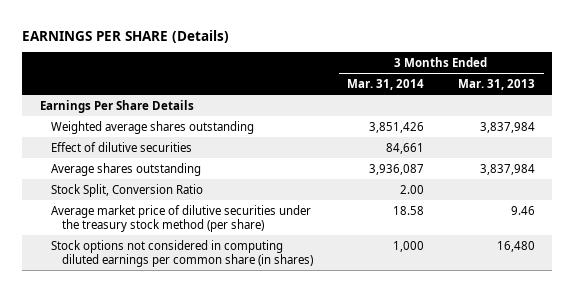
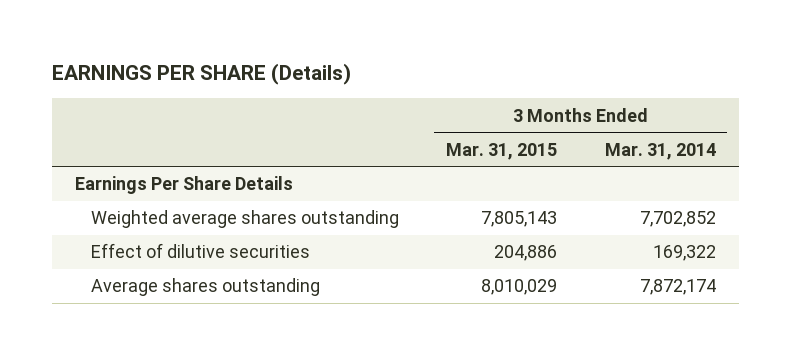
[458,79,536,91] Mar. 31, 2013 -> none
none -> [446,142,558,160] Mar. 31, 2015
[50,183,203,197] Stock Split, Conversion Ratio -> none
[50,204,311,232] Average market price of dilutive securities under the treasury stock method (per share) -> none
[50,239,314,267] Stock options not considered in computing diluted earnings per common share (in shares) -> none
[369,121,425,133] 3,851,426 -> [639,211,716,228] 7,702,852
[386,142,425,154] 84,661 -> [652,245,716,262] 169,322
[369,163,425,175] 3,936,087 -> [639,279,716,296] 7,872,174

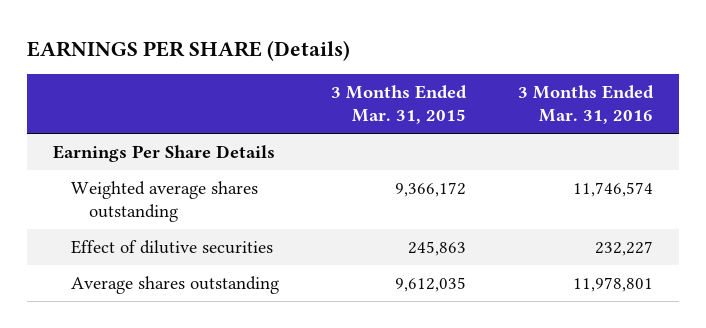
[604,142,716,160] Mar. 31, 2014 -> none
none -> [518,85,655,125] 3 Months Ended Mar. 31, 2016
[481,211,558,228] 7,805,143 -> [395,181,467,197] 9,366,172
[494,245,558,262] 204,886 -> [408,240,467,256] 245,863
[481,279,558,296] 8,010,029 -> [395,276,467,292] 9,612,035

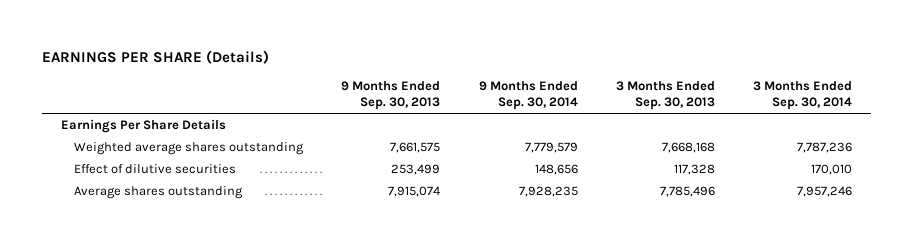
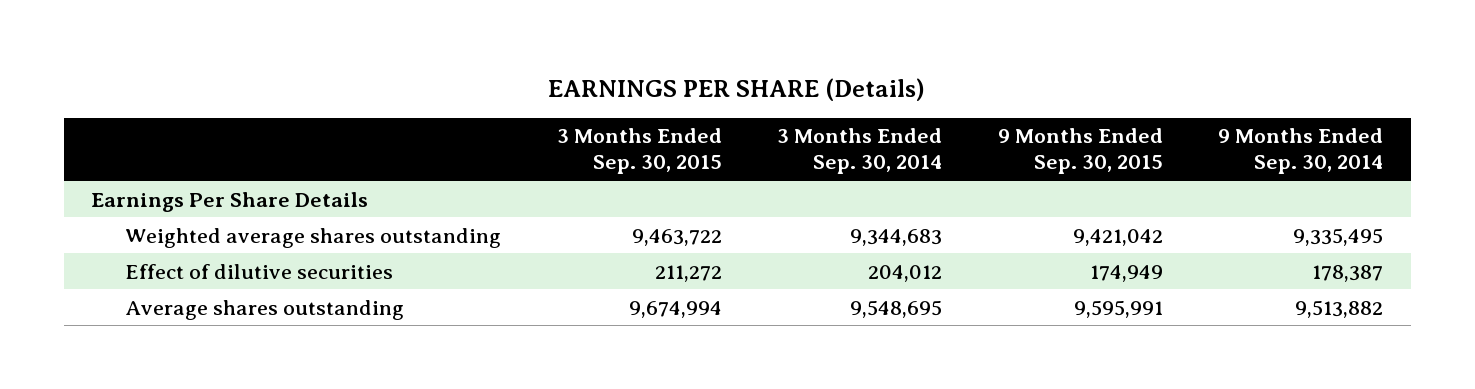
[341,81,441,111] 9 Months Ended Sep. 30, 2013 -> none
[615,81,715,111] 3 Months Ended Sep. 30, 2013 -> none
none -> [556,128,722,175] 3 Months Ended Sep. 30, 2015
none -> [997,128,1163,175] 9 Months Ended Sep. 30, 2015
[524,142,578,154] 7,779,579 -> [1293,227,1384,246] 9,335,495
[797,142,853,154] 7,787,236 -> [850,228,943,246] 9,344,683
[534,164,578,176] 148,656 -> [1312,264,1384,282] 178,387
[811,164,853,176] 170,010 -> [868,264,943,282] 204,012
[518,186,578,198] 7,928,235 -> [1295,299,1384,318] 9,513,882
[797,186,853,198] 7,957,246 -> [850,299,943,318] 9,548,695

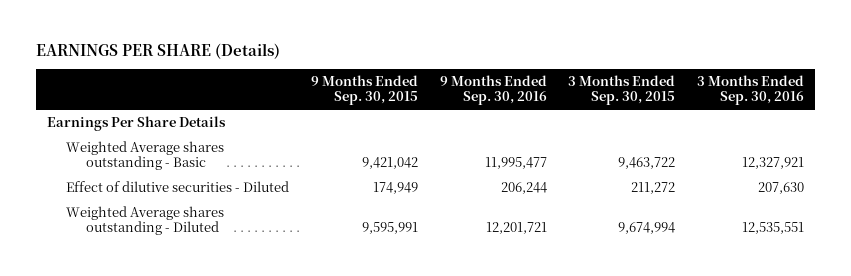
[777,128,943,175] 3 Months Ended Sep. 30, 2014 -> none
[1218,128,1384,175] 9 Months Ended Sep. 30, 2014 -> none
none -> [439,75,547,106] 9 Months Ended Sep. 30, 2016
none -> [696,75,804,106] 3 Months Ended Sep. 30, 2016
[125,227,502,248] Weighted average shares outstanding -> [66,141,225,171] Weighted Average shares outstanding - Basic
[125,263,394,279] Effect of dilutive securities -> [66,181,290,193] Effect of dilutive securities - Diluted
[125,299,405,320] Average shares outstanding -> [66,206,225,236] Weighted Average shares outstanding - Diluted

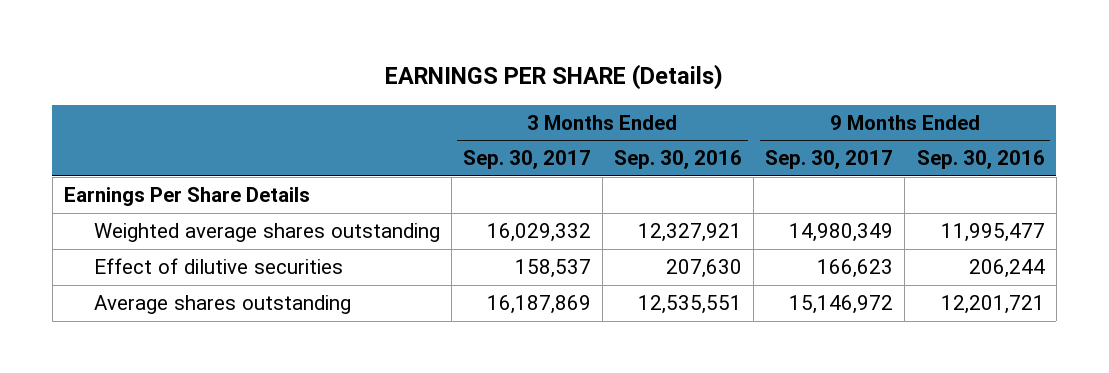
[310,75,418,106] 9 Months Ended Sep. 30, 2015 -> none
[568,75,676,106] 3 Months Ended Sep. 30, 2015 -> none
none -> [462,150,591,170] Sep. 30, 2017
none -> [765,150,894,170] Sep. 30, 2017
[66,141,225,171] Weighted Average shares outstanding - Basic -> [93,223,440,243] Weighted average shares outstanding
[66,181,290,193] Effect of dilutive securities - Diluted -> [93,258,343,275] Effect of dilutive securities
[66,206,225,236] Weighted Average shares outstanding - Diluted -> [93,295,351,315] Average shares outstanding

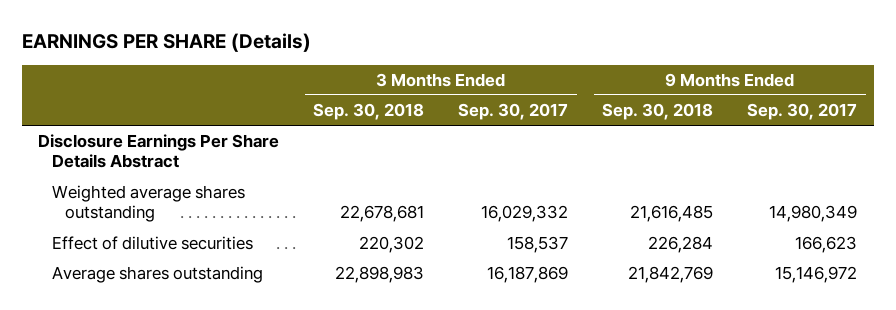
[614,150,743,170] Sep. 30, 2016 -> none
[916,150,1045,170] Sep. 30, 2016 -> none
none -> [313,103,425,121] Sep. 30, 2018
none -> [602,103,714,121] Sep. 30, 2018
[64,187,311,207] Earnings Per Share Details -> [38,134,280,169] Disclosure Earnings Per Share Details Abstract

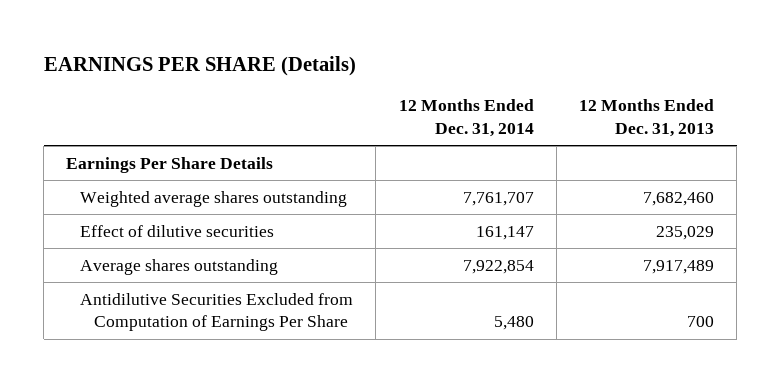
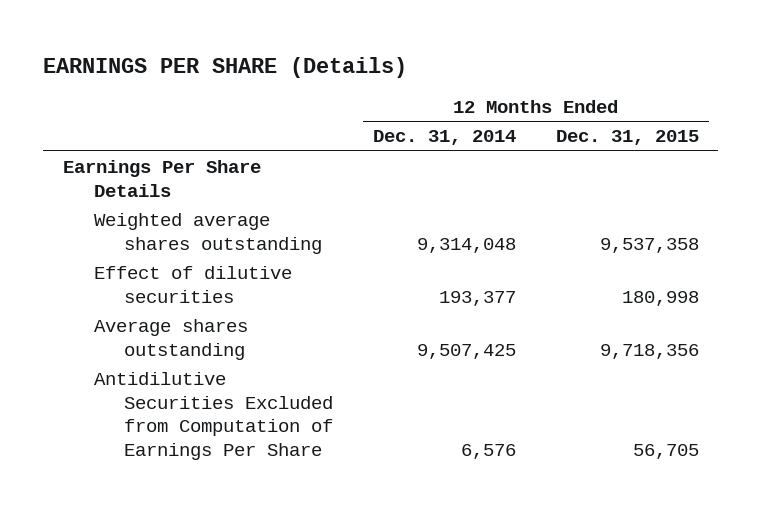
[579,99,715,138] 12 Months Ended Dec. 31, 2013 -> none
none -> [555,130,699,146] Dec. 31, 2015
[462,191,534,206] 7,761,707 -> [416,237,516,253] 9,314,048
[475,225,534,240] 161,147 -> [438,290,516,306] 193,377
[462,259,534,274] 7,922,854 -> [416,343,516,359] 9,507,425
[493,316,534,331] 5,480 -> [460,443,516,459] 6,576

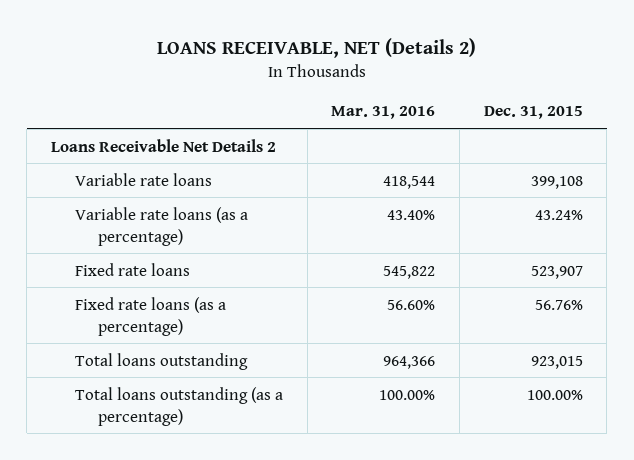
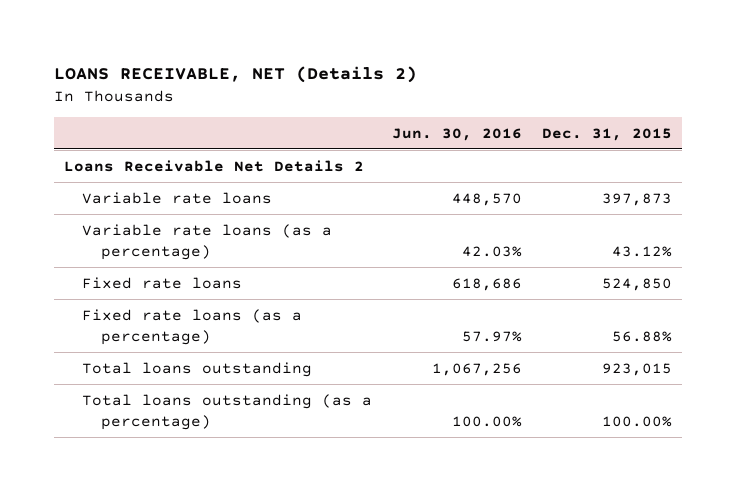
[331,106,436,120] Mar. 31, 2016 -> none
none -> [391,127,522,141] Jun. 30, 2016
[530,175,583,189] 399,108 -> [601,192,672,206] 397,873
[534,209,583,220] 43.24% -> [611,245,672,257] 43.12%
[530,265,583,279] 523,907 -> [601,277,672,291] 524,850
[534,299,583,310] 56.76% -> [611,330,672,342] 56.88%

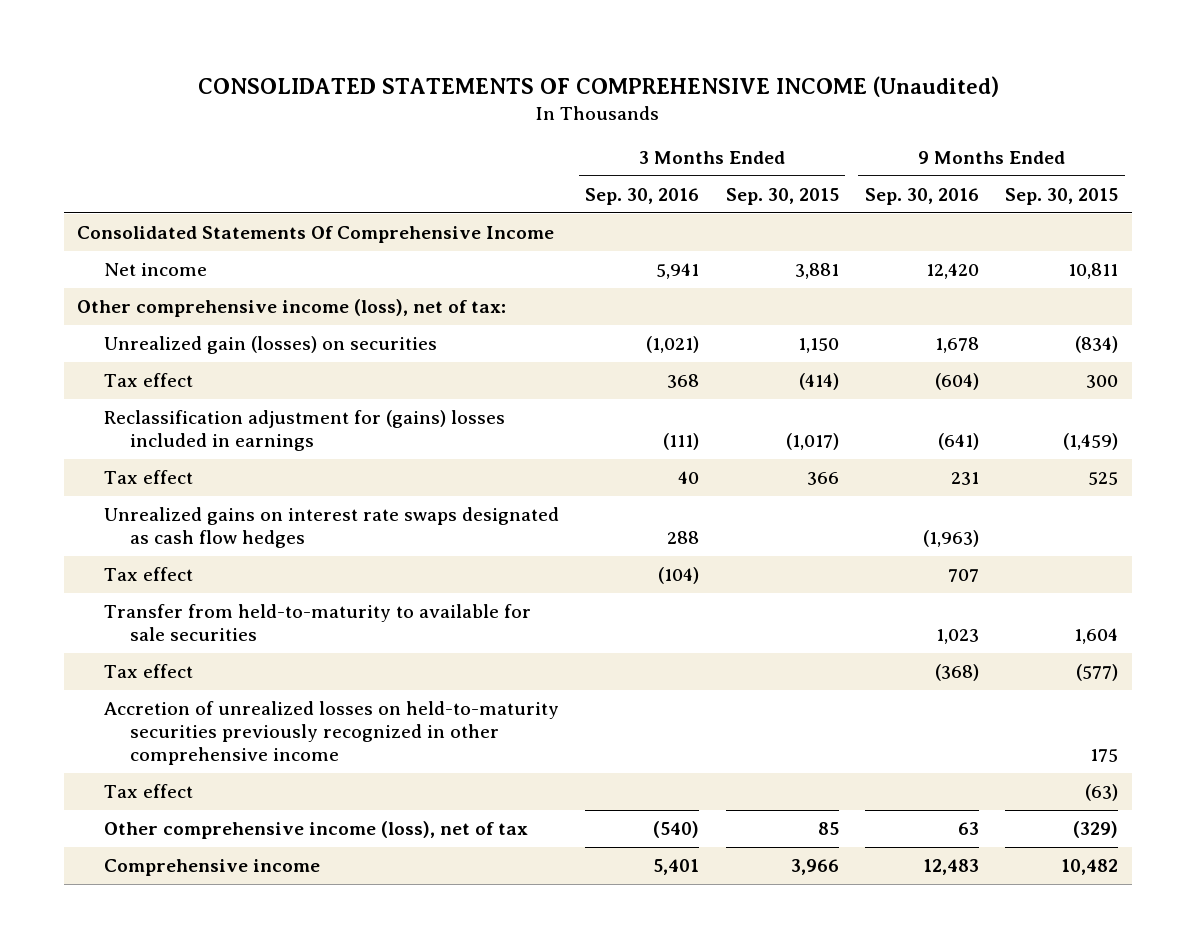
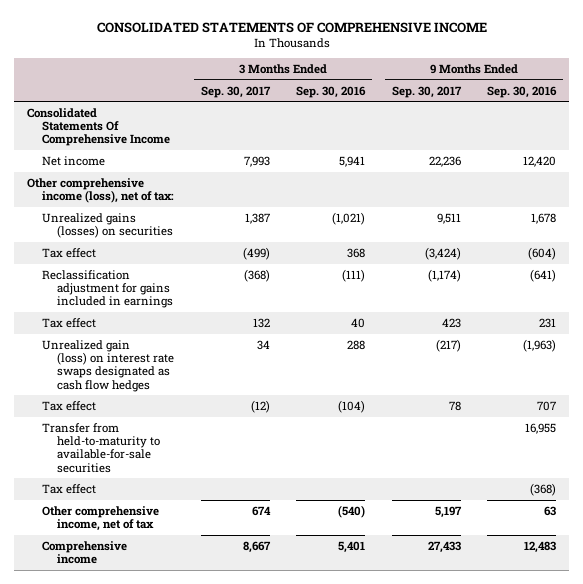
[197,75,999,97] CONSOLIDATED STATEMENTS OF COMPREHENSIVE INCOME (Unaudited) -> [96,21,487,33] CONSOLIDATED STATEMENTS OF COMPREHENSIVE INCOME
[725,187,839,205] Sep. 30, 2015 -> none
[1005,187,1119,205] Sep. 30, 2015 -> none
none -> [200,85,271,98] Sep. 30, 2017
none -> [391,85,462,98] Sep. 30, 2017
[103,336,437,355] Unrealized gain (losses) on securities -> [42,212,174,239] Unrealized gains (losses) on securities
[103,410,505,452] Reclassification adjustment for (gains) losses included in earnings -> [42,269,174,309] Reclassification adjustment for gains included in earnings
[103,507,559,549] Unrealized gains on interest rate swaps designated as cash flow hedges -> [42,339,175,392] Unrealized gain (loss) on interest rate swaps designated as cash flow hedges
[103,604,531,642] Transfer from held-to-maturity to available for sale securities -> [42,422,161,473] Transfer from held-to-maturity to available-for-sale securities
[935,629,979,645] 1,023 -> [525,422,557,434] 16,955
[103,701,559,766] Accretion of unrealized losses on held-to-maturity securities previously recognized in other comprehensive income -> none
[103,784,193,799] Tax effect -> none
[103,821,528,840] Other comprehensive income (loss), net of tax -> [42,505,160,532] Other comprehensive income, net of tax

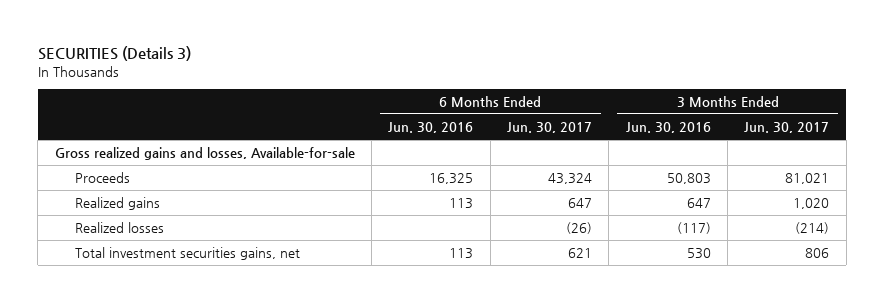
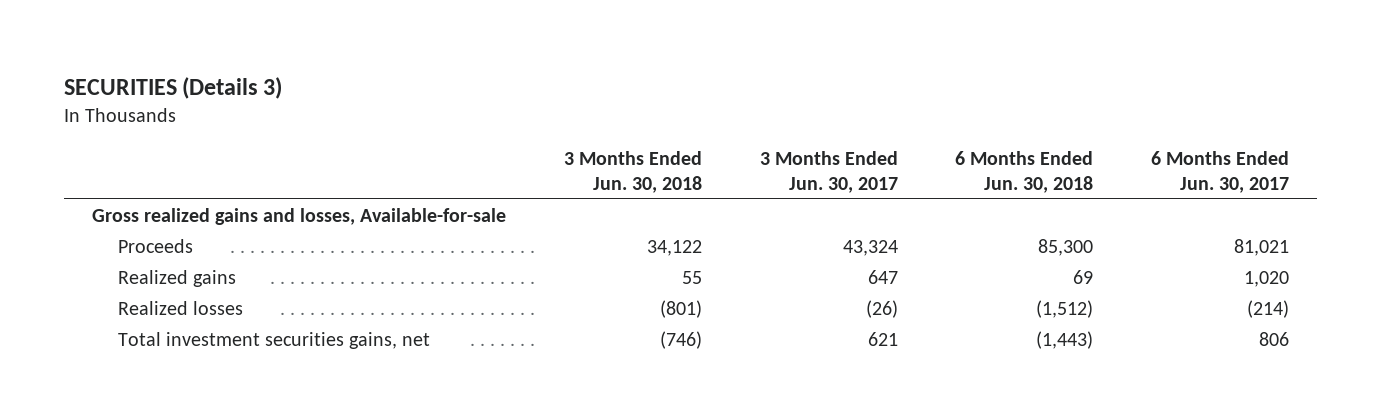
[388,122,474,134] Jun. 30, 2016 -> none
[625,122,711,134] Jun. 30, 2016 -> none
none -> [564,150,703,193] 3 Months Ended Jun. 30, 2018
none -> [955,150,1094,193] 6 Months Ended Jun. 30, 2018
[548,173,593,185] 43,324 -> [1233,239,1289,257] 81,021
[785,173,830,185] 81,021 -> [842,240,898,257] 43,324
[568,198,593,209] 647 -> [1243,271,1289,288] 1,020
[793,198,830,210] 1,020 -> [867,270,898,285] 647
[566,222,593,235] (26) -> [1246,300,1289,319] (214)
[795,222,830,235] (214) -> [865,300,898,319] (26)
[568,248,593,259] 621 -> [1258,332,1289,347] 806
[805,248,830,259] 806 -> [867,332,898,347] 621

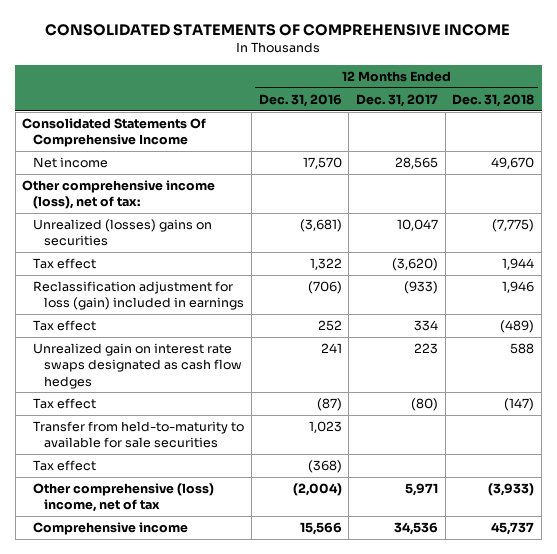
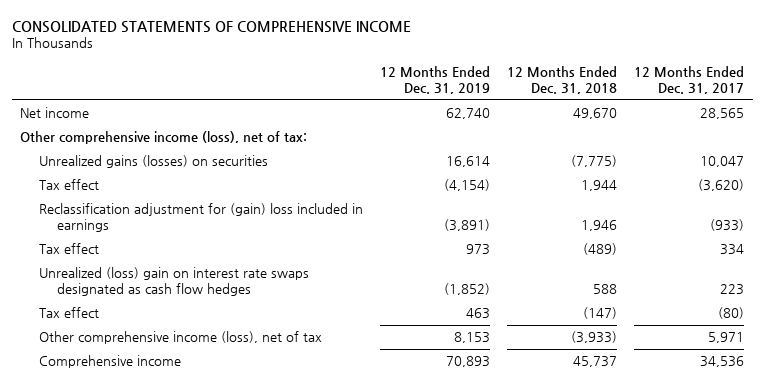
[258,93,342,107] Dec. 31, 2016 -> none
none -> [379,66,490,94] 12 Months Ended Dec. 31, 2019
[22,118,207,148] Consolidated Statements Of Comprehensive Income -> none
[33,219,213,247] Unrealized (losses) gains on securities -> [38,155,268,169] Unrealized gains (losses) on securities
[33,281,245,311] Reclassification adjustment for loss (gain) included in earnings -> [38,203,363,233] Reclassification adjustment for (gain) loss included in earnings
[33,343,243,389] Unrealized gain on interest rate swaps designated as cash flow hedges -> [38,267,309,297] Unrealized (loss) gain on interest rate swaps designated as cash flow hedges
[33,421,245,449] Transfer from held-to-maturity to available for sale securities -> none
[33,460,97,472] Tax effect -> none
[33,483,215,513] Other comprehensive (loss) income, net of tax -> [38,331,322,345] Other comprehensive income (loss), net of tax

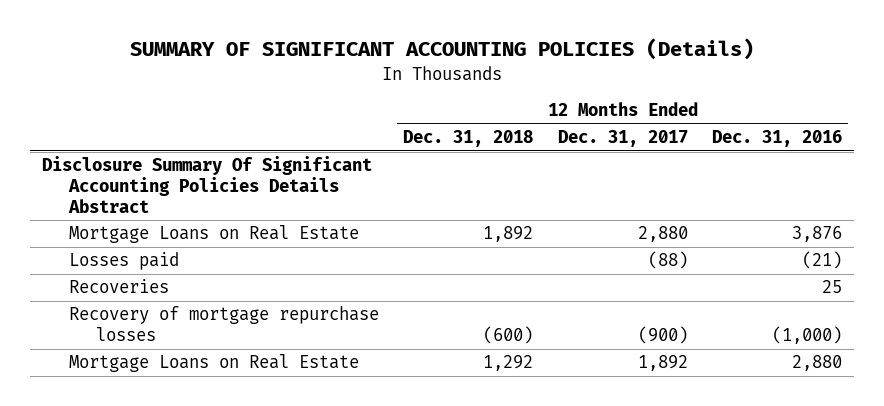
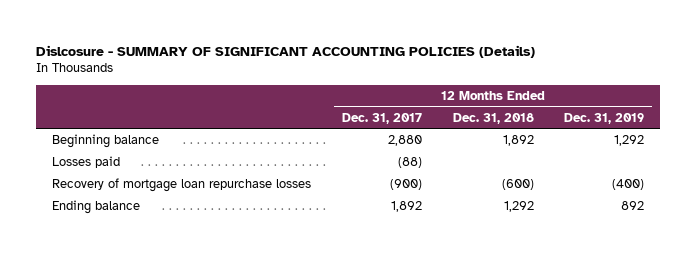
[129,38,754,61] SUMMARY OF SIGNIFICANT ACCOUNTING POLICIES (Details) -> [36,44,536,58] Dislcosure - SUMMARY OF SIGNIFICANT ACCOUNTING POLICIES (Details)
[712,130,843,148] Dec. 31, 2016 -> none
none -> [564,112,645,124] Dec. 31, 2019
[41,156,372,213] Disclosure Summary Of Significant Accounting Policies Details Abstract -> none
[69,225,360,244] Mortgage Loans on Real Estate -> [51,134,159,149] Beginning balance
[69,279,170,294] Recoveries -> none
[69,306,380,342] Recovery of mortgage repurchase losses -> [51,178,311,193] Recovery of mortgage loan repurchase losses
[69,354,360,373] Mortgage Loans on Real Estate -> [51,200,140,215] Ending balance

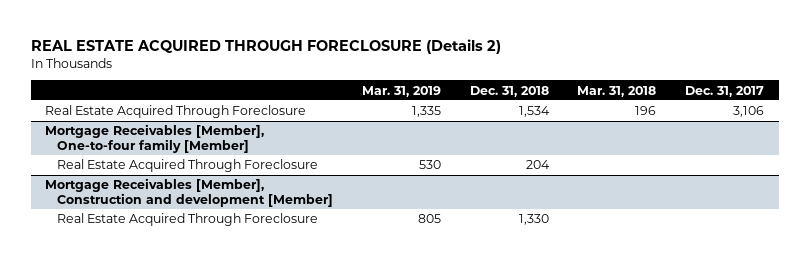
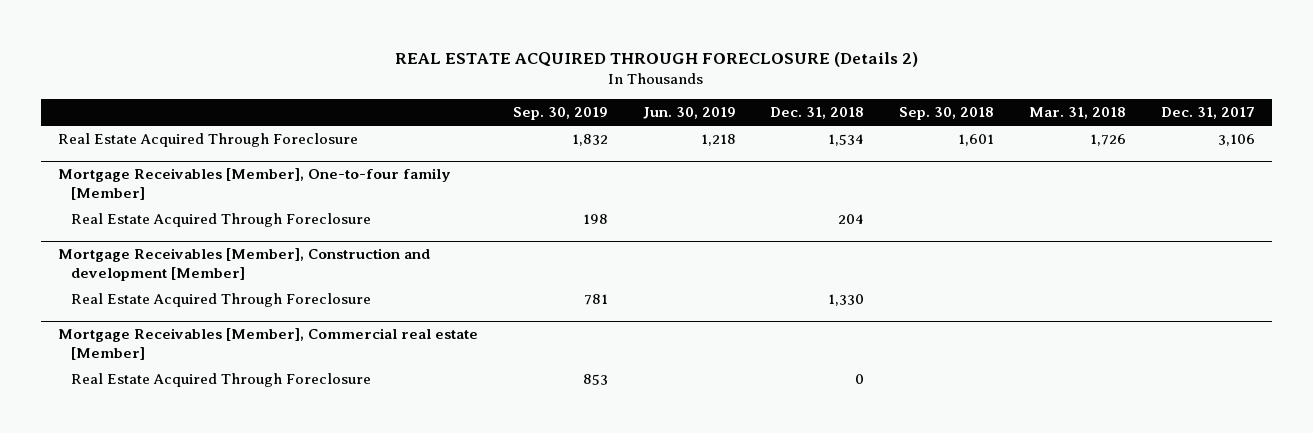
[361,85,441,97] Mar. 31, 2019 -> none
none -> [512,107,608,121] Sep. 30, 2019
none -> [642,107,736,120] Jun. 30, 2019
none -> [899,107,995,121] Sep. 30, 2018
[635,106,657,116] 196 -> [1089,134,1126,147] 1,726
none -> [58,328,479,360] Mortgage Receivables [Member], Commercial real estate [Member]
none -> [71,373,372,388] Real Estate Acquired Through Foreclosure

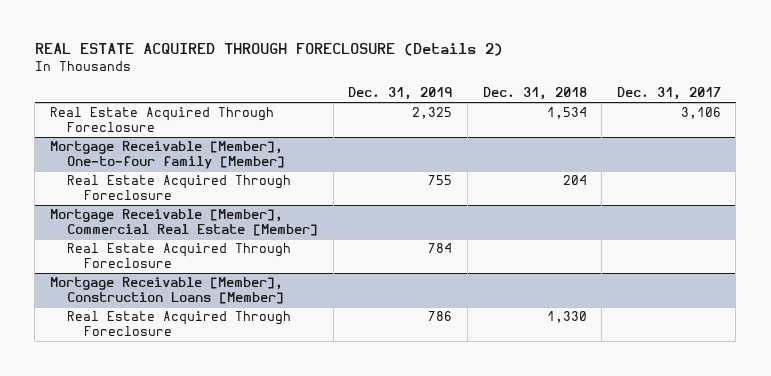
[512,107,608,121] Sep. 30, 2019 -> none
[642,107,736,120] Jun. 30, 2019 -> none
[899,107,995,121] Sep. 30, 2018 -> none
[1028,107,1126,120] Mar. 31, 2018 -> none
none -> [348,87,453,101] Dec. 31, 2019
[58,168,452,200] Mortgage Receivables [Member], One-to-four family [Member] -> [50,141,285,170] Mortgage Receivable [Member], One-to-four family [Member]
[58,248,431,281] Mortgage Receivables [Member], Construction and development [Member] -> none
none -> [50,209,318,237] Mortgage Receivable [Member], Commercial Real Estate [Member]
none -> [66,243,291,269] Real Estate Acquired Through Foreclosure
none -> [50,277,284,305] Mortgage Receivable [Member], Construction Loans [Member]
[58,328,479,360] Mortgage Receivables [Member], Commercial real estate [Member] -> none
[71,373,372,388] Real Estate Acquired Through Foreclosure -> none

